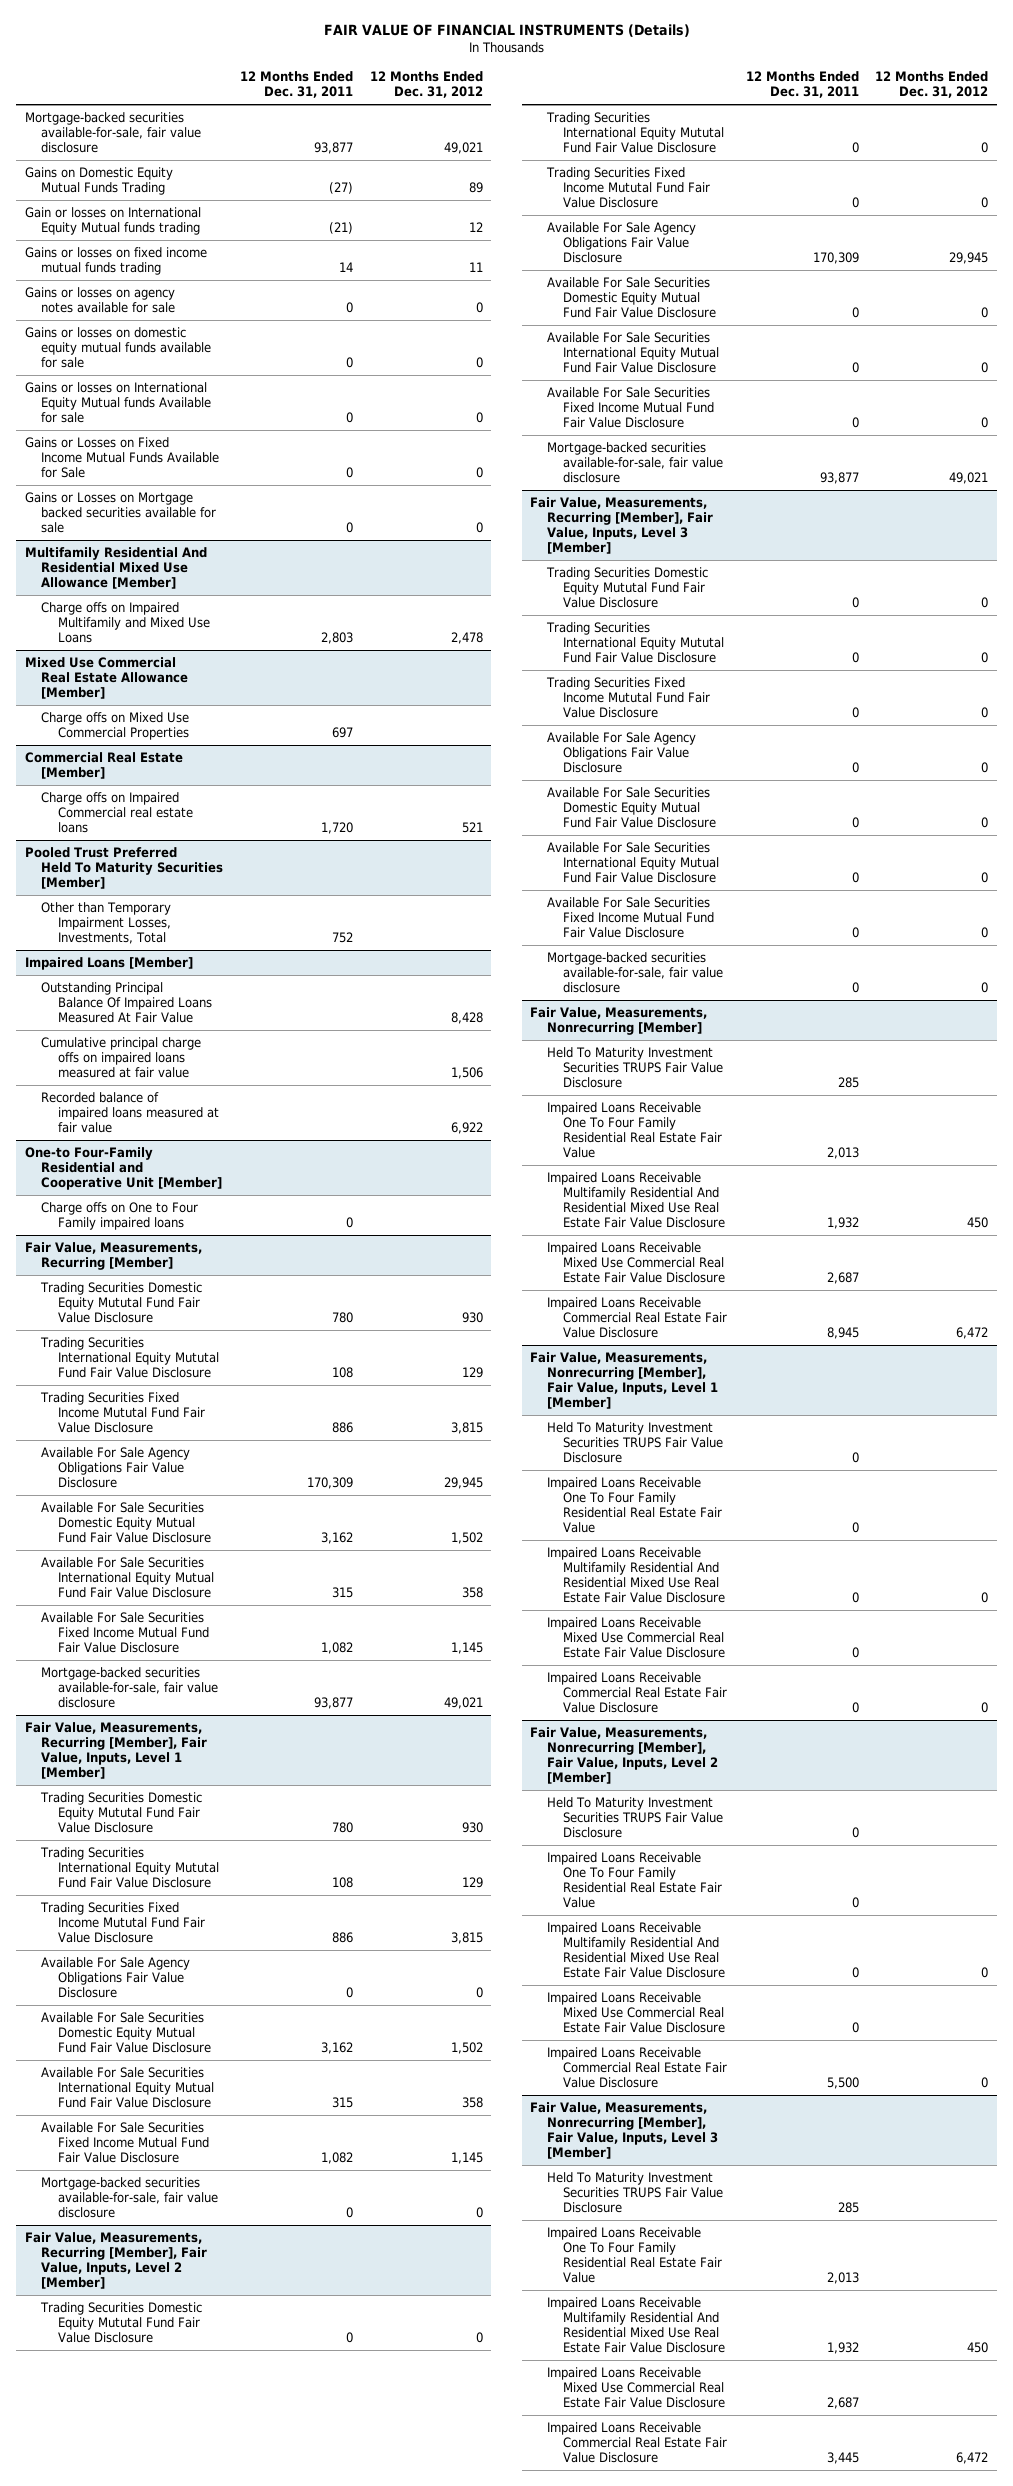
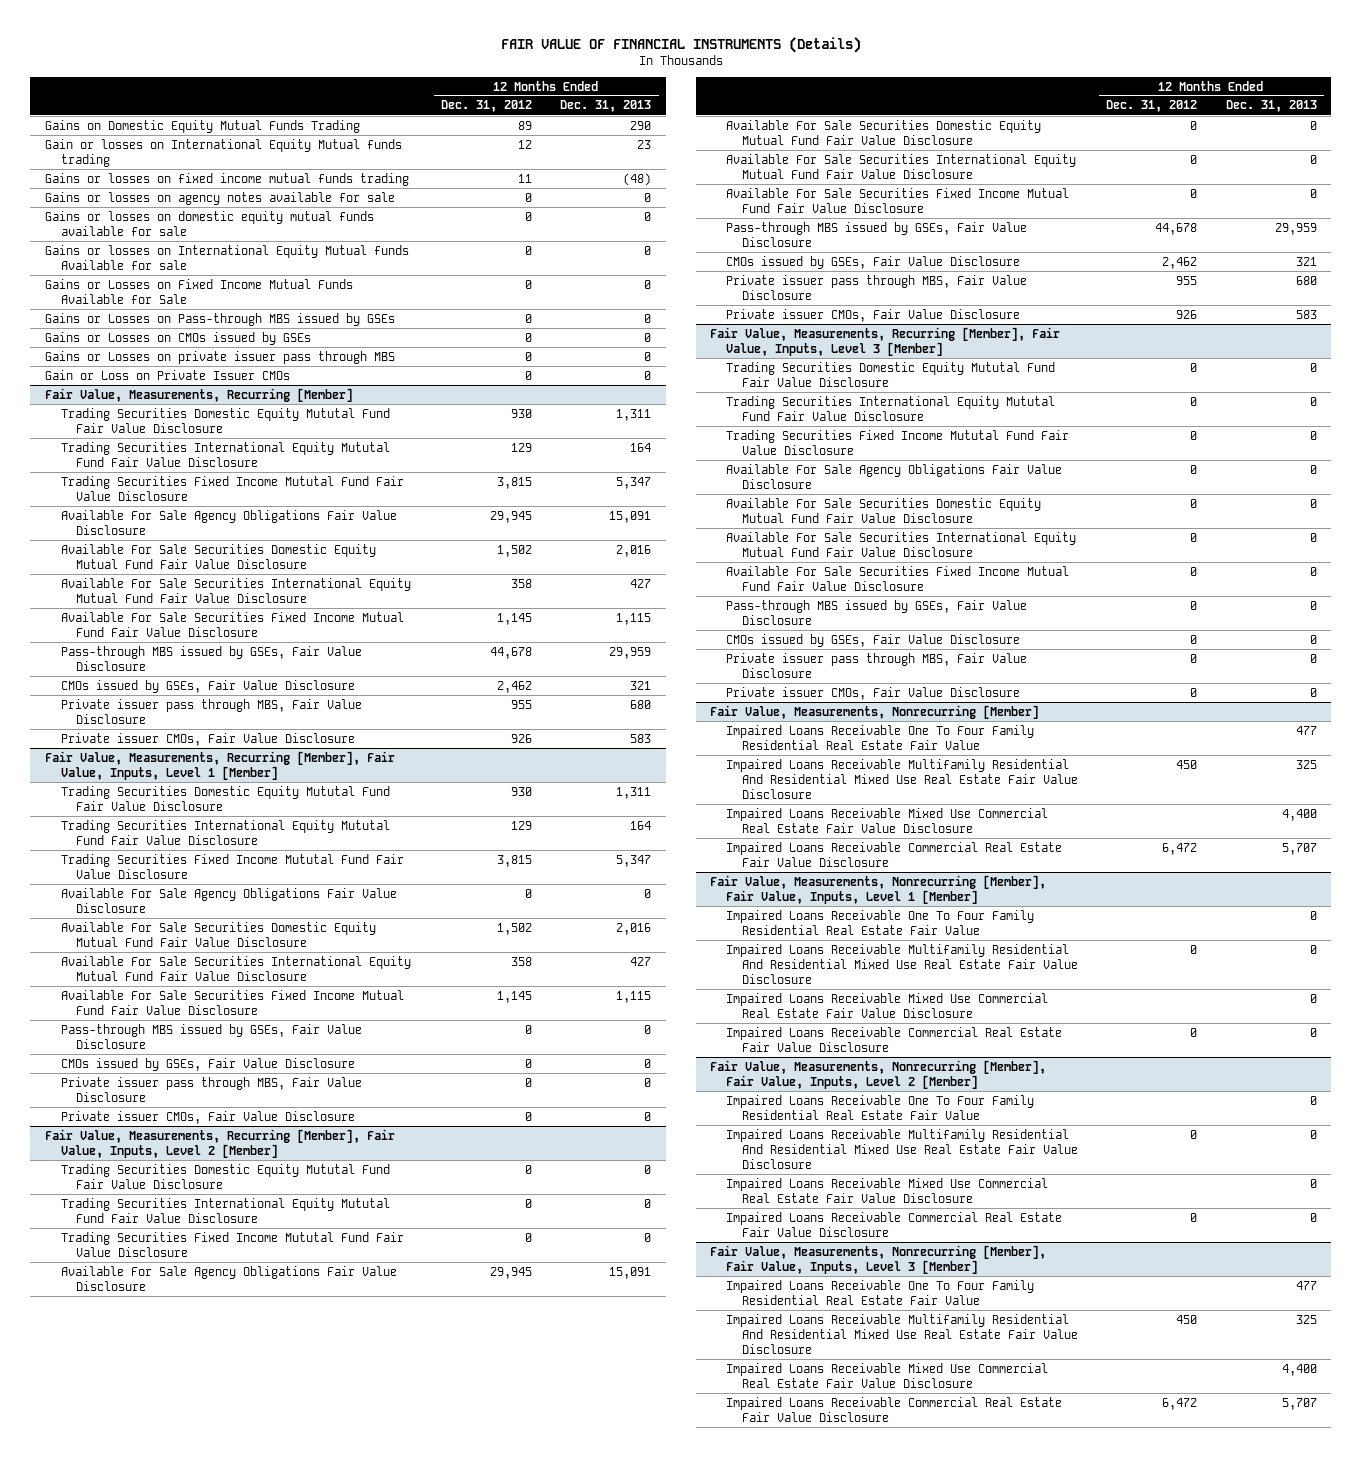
[240,71,354,99] 12 Months Ended Dec. 31, 2011 -> none
none -> [560,100,652,113] Dec. 31, 2013
[24,111,202,154] Mortgage-backed securities available-for-sale, fair value disclosure -> none
[24,491,217,534] Gains or Losses on Mortgage backed securities available for sale -> none
[24,546,207,590] Multifamily Residential And Residential Mixed Use Allowance [Member] -> none
[41,601,210,644] Charge offs on Impaired Multifamily and Mixed Use Loans -> none
[24,656,189,700] Mixed Use Commercial Real Estate Allowance [Member] -> none
[41,711,190,741] Charge offs on Mixed Use Commercial Properties -> none
[24,751,183,780] Commercial Real Estate [Member] -> none
[41,791,193,834] Charge offs on Impaired Commercial real estate loans -> none
[24,846,224,890] Pooled Trust Preferred Held To Maturity Securities [Member] -> none
[41,901,172,945] Other than Temporary Impairment Losses, Investments, Total -> none
[24,956,193,970] Impaired Loans [Member] -> none
[41,981,212,1024] Outstanding Principal Balance Of Impaired Loans Measured At Fair Value -> none
[41,1036,202,1079] Cumulative principal charge offs on impaired loans measured at fair value -> none
[41,1091,219,1134] Recorded balance of impaired loans measured at fair value -> none
[24,1146,223,1191] One-to Four-Family Residential and Cooperative Unit [Member] -> none
[41,1201,199,1231] Charge offs on One to Four Family impaired loans -> none
none -> [44,312,395,326] Gains or Losses on Pass-through MBS issued by GSEs
none -> [44,331,311,345] Gains or Losses on CMOs issued by GSEs
none -> [44,350,395,364] Gains or Losses on private issuer pass through MBS
none -> [44,369,290,380] Gain or Loss on Private Issuer CMOs
[41,1666,218,1709] Mortgage-backed securities available-for-sale, fair value disclosure -> none
none -> [60,645,362,671] Pass-through MBS issued by GSEs, Fair Value Disclosure
none -> [60,679,355,693] CMOs issued by GSEs, Fair Value Disclosure
none -> [60,698,362,724] Private issuer pass through MBS, Fair Value Disclosure
none -> [60,732,355,746] Private issuer CMOs, Fair Value Disclosure
[41,2176,218,2219] Mortgage-backed securities available-for-sale, fair value disclosure -> none
none -> [60,1023,362,1049] Pass-through MBS issued by GSEs, Fair Value Disclosure
none -> [60,1057,355,1071] CMOs issued by GSEs, Fair Value Disclosure
none -> [60,1076,362,1102] Private issuer pass through MBS, Fair Value Disclosure
none -> [60,1110,355,1124] Private issuer CMOs, Fair Value Disclosure
[546,441,724,484] Mortgage-backed securities available-for-sale, fair value disclosure -> none
none -> [725,221,1027,247] Pass-through MBS issued by GSEs, Fair Value Disclosure
none -> [725,255,1020,269] CMOs issued by GSEs, Fair Value Disclosure
none -> [725,274,1027,300] Private issuer pass through MBS, Fair Value Disclosure
none -> [725,308,1020,322] Private issuer CMOs, Fair Value Disclosure
[546,951,724,994] Mortgage-backed securities available-for-sale, fair value disclosure -> none
none -> [725,599,1027,625] Pass-through MBS issued by GSEs, Fair Value Disclosure
none -> [725,633,1020,647] CMOs issued by GSEs, Fair Value Disclosure
none -> [725,652,1027,678] Private issuer pass through MBS, Fair Value Disclosure
none -> [725,686,1020,700] Private issuer CMOs, Fair Value Disclosure
[546,1046,724,1089] Held To Maturity Investment Securities TRUPS Fair Value Disclosure -> none
[546,1421,724,1464] Held To Maturity Investment Securities TRUPS Fair Value Disclosure -> none
[546,1796,724,1839] Held To Maturity Investment Securities TRUPS Fair Value Disclosure -> none
[546,2171,724,2214] Held To Maturity Investment Securities TRUPS Fair Value Disclosure -> none

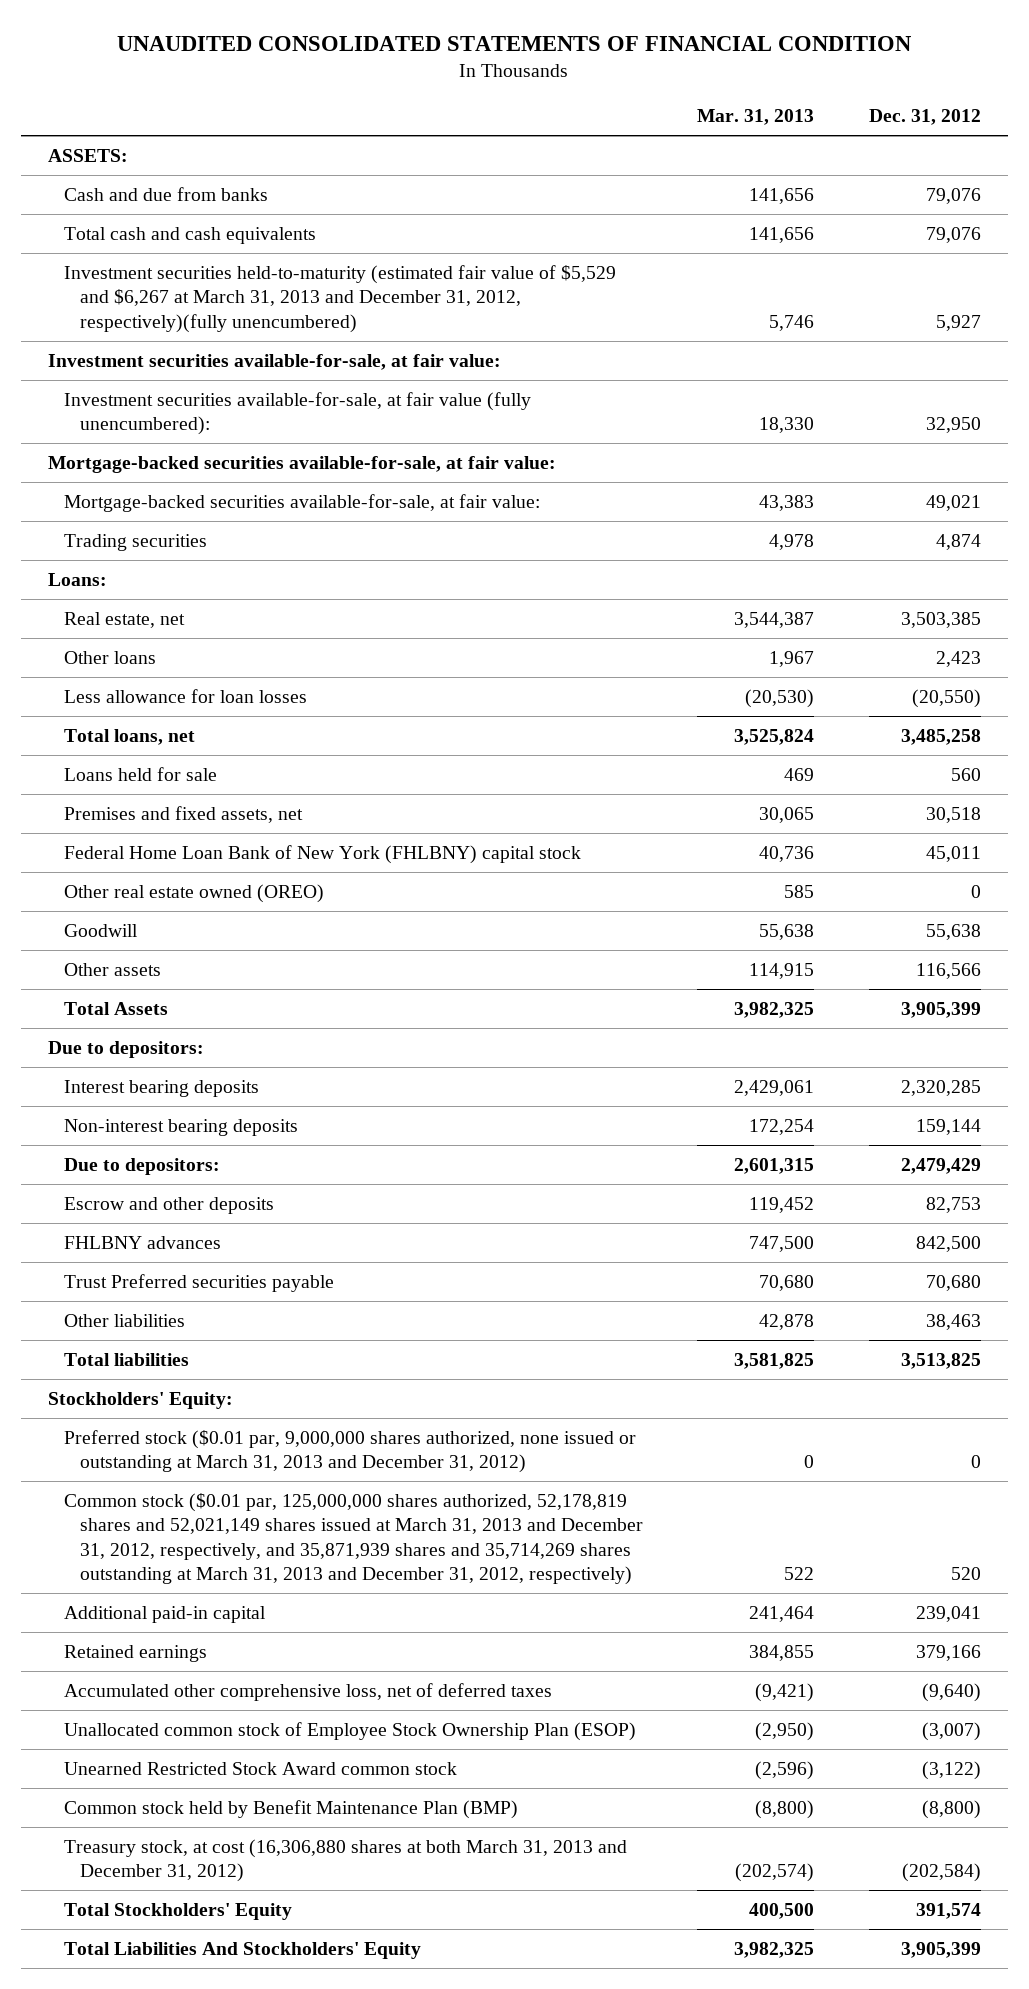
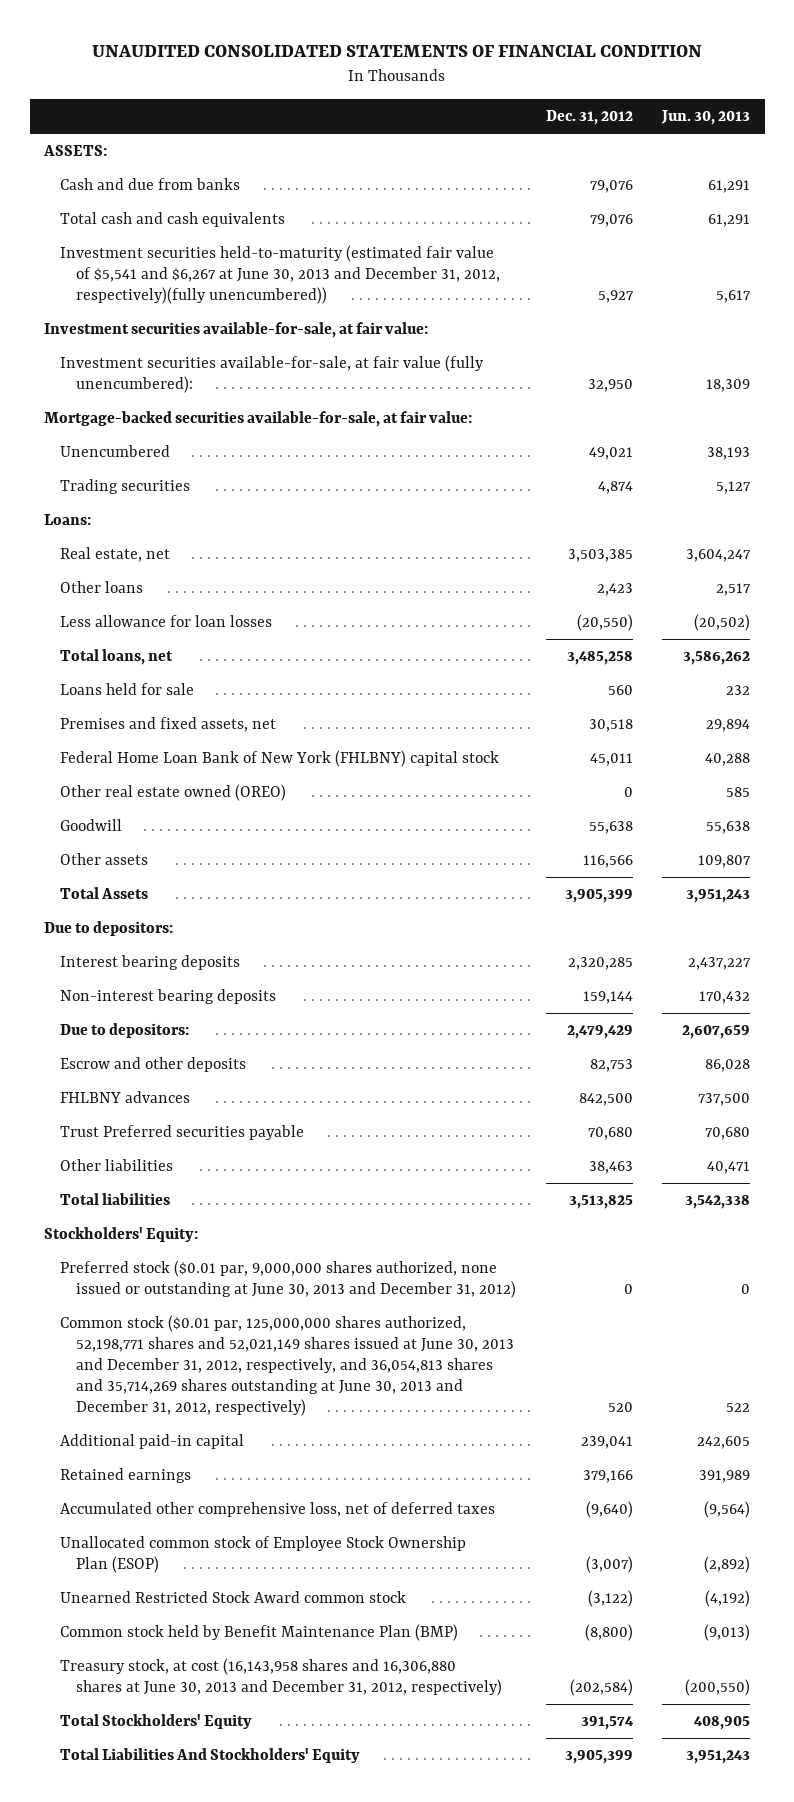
[697,109,815,126] Mar. 31, 2013 -> none
none -> [660,110,750,126] Jun. 30, 2013
[64,264,617,333] Investment securities held-to-maturity (estimated fair value of $5,529 and $6,267 at March 31, 2013 and December 31, 2012, respectively)(fully unencumbered) -> [60,244,501,305] Investment securities held-to-maturity (estimated fair value of $5,541 and $6,267 at June 30, 2013 and December 31, 2012, respectively)(fully unencumbered))
[64,493,541,512] Mortgage-backed securities available-for-sale, at fair value: -> [60,444,171,457] Unencumbered
[64,1429,637,1474] Preferred stock ($0.01 par, 9,000,000 shares authorized, none issued or outstanding at March 31, 2013 and December 31, 2012) -> [60,1259,517,1299] Preferred stock ($0.01 par, 9,000,000 shares authorized, none issued or outstanding at June 30, 2013 and December 31, 2012)
[64,1492,644,1586] Common stock ($0.01 par, 125,000,000 shares authorized, 52,178,819 shares and 52,021,149 shares issued at March 31, 2013 and December 31, 2012, respectively, and 35,871,939 shares and 35,714,269 shares outstanding at March 31, 2013 and December 31, 2012, respectively) -> [60,1314,515,1417] Common stock ($0.01 par, 125,000,000 shares authorized, 52,198,771 shares and 52,021,149 shares issued at June 30, 2013 and December 31, 2012, respectively, and 36,054,813 shares and 35,714,269 shares outstanding at June 30, 2013 and December 31, 2012, respectively)
[64,1838,628,1883] Treasury stock, at cost (16,306,880 shares at both March 31, 2013 and December 31, 2012) -> [60,1657,503,1697] Treasury stock, at cost (16,143,958 shares and 16,306,880 shares at June 30, 2013 and December 31, 2012, respectively)

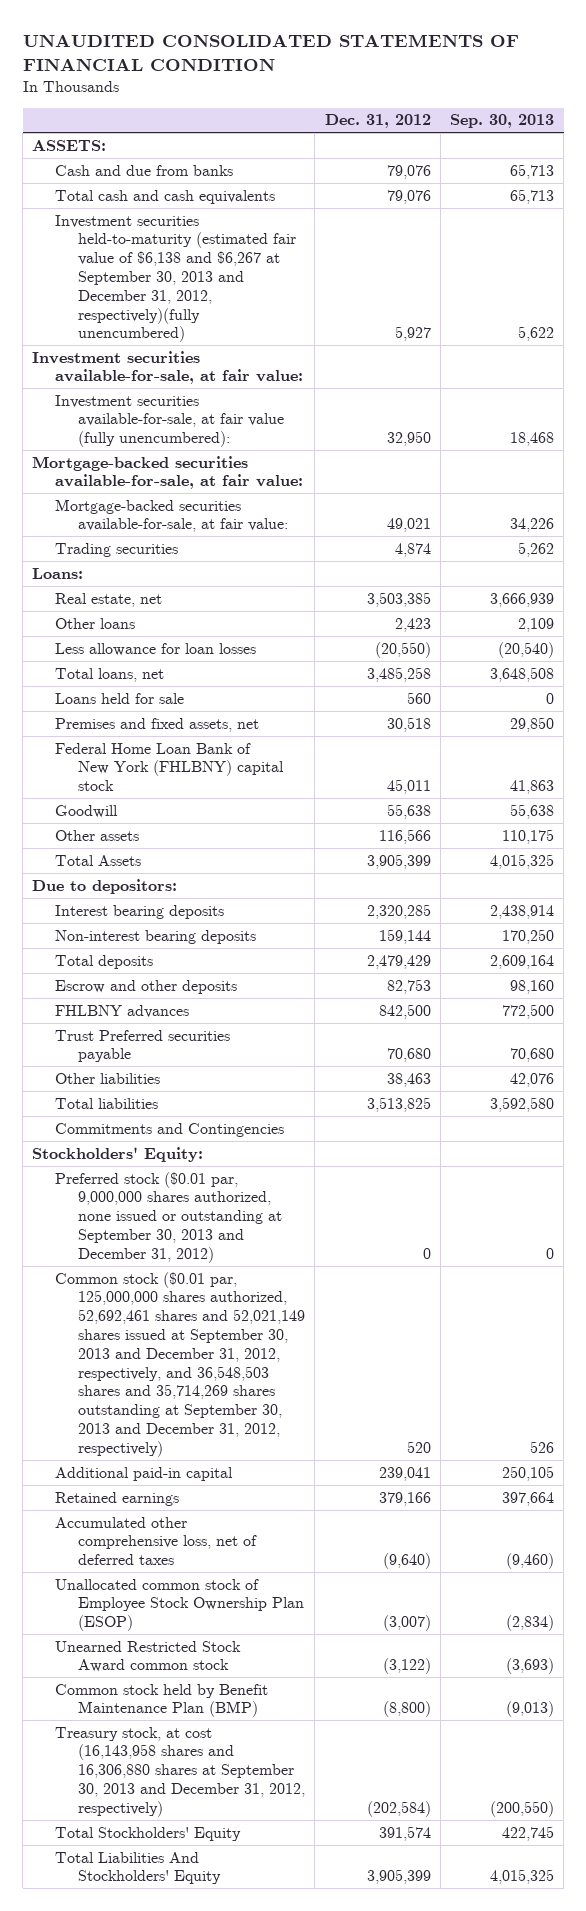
[660,110,750,126] Jun. 30, 2013 -> none
none -> [450,114,555,129] Sep. 30, 2013
[60,244,501,305] Investment securities held-to-maturity (estimated fair value of $5,541 and $6,267 at June 30, 2013 and December 31, 2012, respectively)(fully unencumbered)) -> [55,214,297,343] Investment securities held-to-maturity (estimated fair value of $6,138 and $6,267 at September 30, 2013 and December 31, 2012, respectively)(fully unencumbered)
[60,444,171,457] Unencumbered -> [55,498,289,533] Mortgage-backed securities available-for-sale, at fair value:
[60,783,287,801] Other real estate owned (OREO) -> none
[60,1022,190,1038] Due to depositors: -> [55,954,154,969] Total deposits
none -> [55,1122,285,1137] Commitments and Contingencies
[60,1259,517,1299] Preferred stock ($0.01 par, 9,000,000 shares authorized, none issued or outstanding at June 30, 2013 and December 31, 2012) -> [55,1171,283,1263] Preferred stock ($0.01 par, 9,000,000 shares authorized, none issued or outstanding at September 30, 2013 and December 31, 2012)
[60,1314,515,1417] Common stock ($0.01 par, 125,000,000 shares authorized, 52,198,771 shares and 52,021,149 shares issued at June 30, 2013 and December 31, 2012, respectively, and 36,054,813 shares and 35,714,269 shares outstanding at June 30, 2013 and December 31, 2012, respectively) -> [55,1271,306,1457] Common stock ($0.01 par, 125,000,000 shares authorized, 52,692,461 shares and 52,021,149 shares issued at September 30, 2013 and December 31, 2012, respectively, and 36,548,503 shares and 35,714,269 shares outstanding at September 30, 2013 and December 31, 2012, respectively)
[60,1657,503,1697] Treasury stock, at cost (16,143,958 shares and 16,306,880 shares at June 30, 2013 and December 31, 2012, respectively) -> [55,1726,306,1817] Treasury stock, at cost (16,143,958 shares and 16,306,880 shares at September 30, 2013 and December 31, 2012, respectively)

